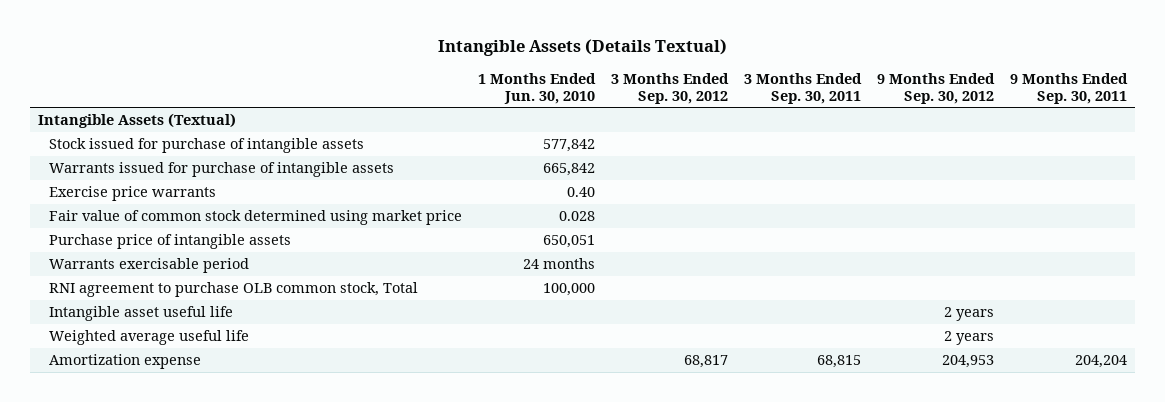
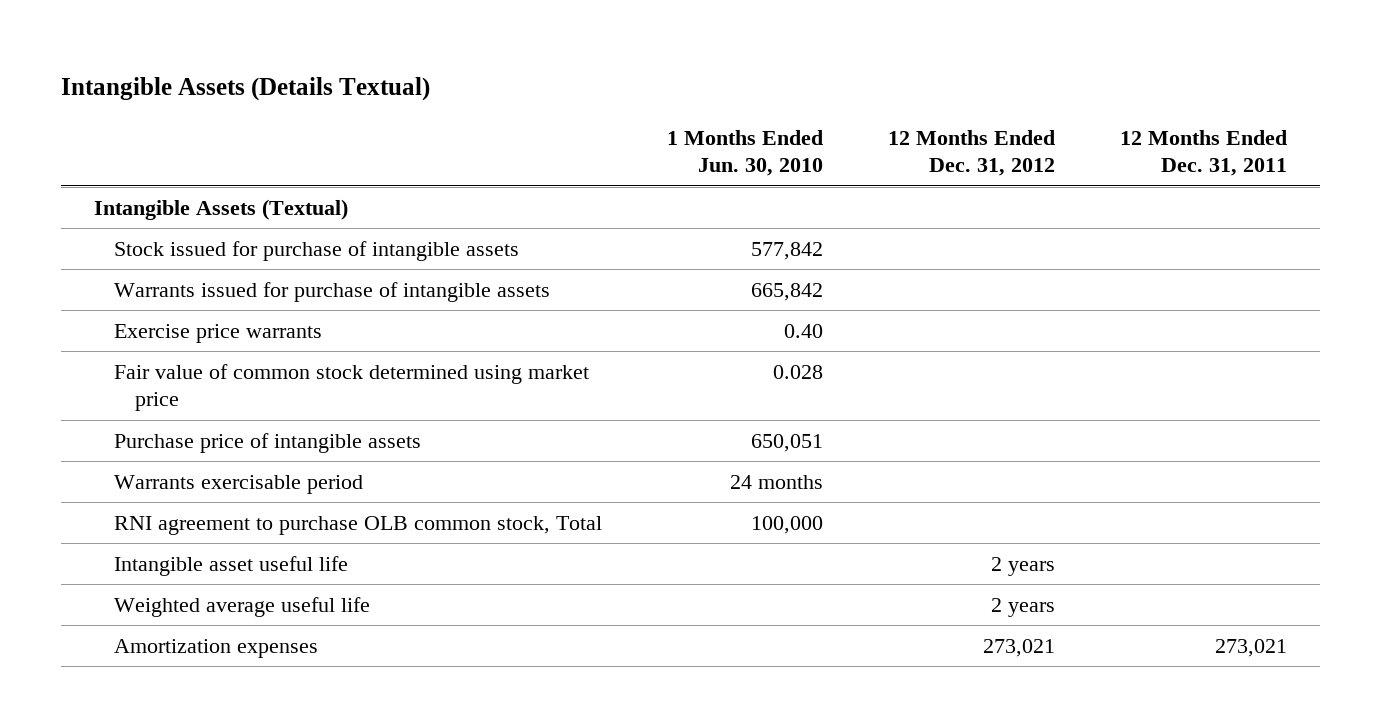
[611,72,730,104] 3 Months Ended Sep. 30, 2012 -> none
[744,72,863,104] 3 Months Ended Sep. 30, 2011 -> none
[877,72,996,104] 9 Months Ended Sep. 30, 2012 -> none
[1010,72,1129,104] 9 Months Ended Sep. 30, 2011 -> none
none -> [888,129,1056,177] 12 Months Ended Dec. 31, 2012
none -> [1120,129,1288,177] 12 Months Ended Dec. 31, 2011
[49,353,202,369] Amortization expense -> [114,638,319,658] Amortization expenses

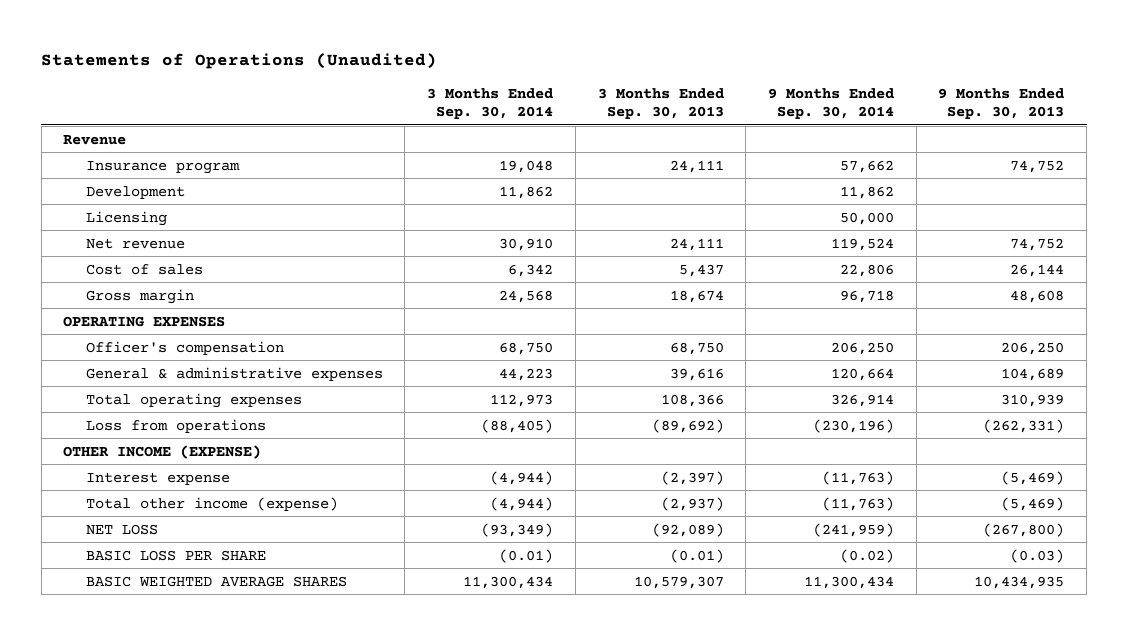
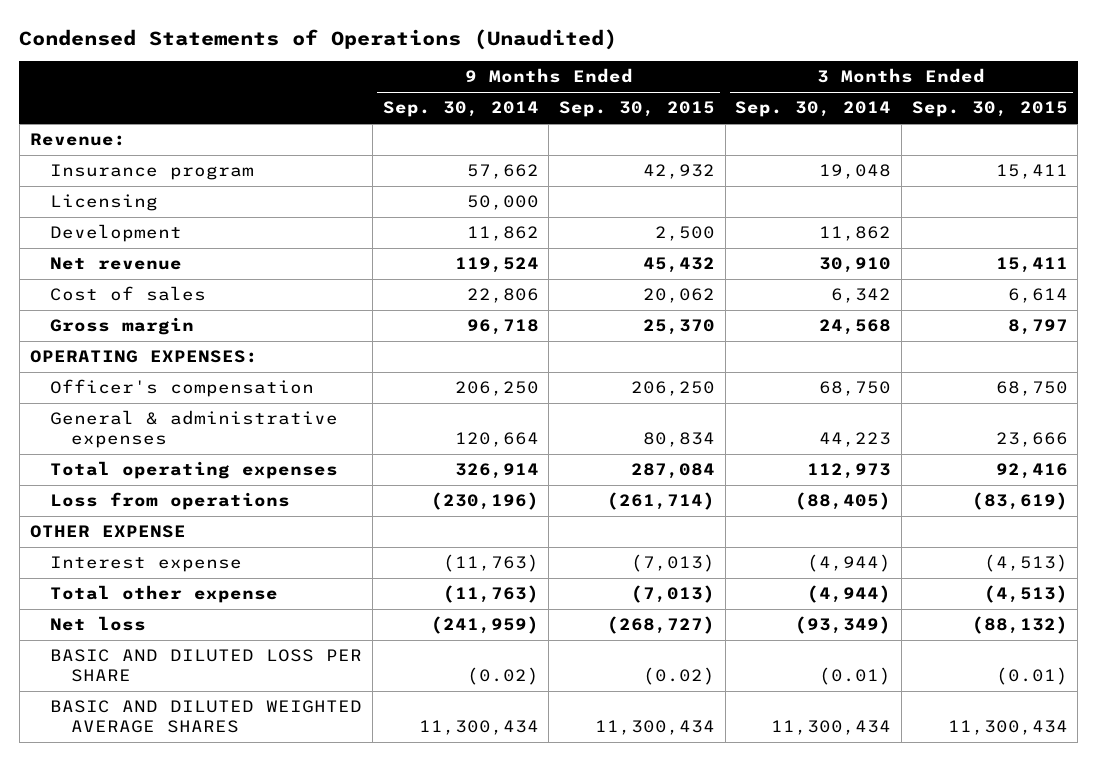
[41,52,438,69] Statements of Operations (Unaudited) -> [19,28,618,50] Condensed Statements of Operations (Unaudited)
[597,87,724,120] 3 Months Ended Sep. 30, 2013 -> none
[938,87,1065,120] 9 Months Ended Sep. 30, 2013 -> none
none -> [558,101,715,118] Sep. 30, 2015
none -> [911,101,1068,118] Sep. 30, 2015
[63,134,127,145] Revenue -> [29,133,126,147] Revenue:
[85,185,185,199] Development -> [50,224,183,243] Development
[63,315,226,327] OPERATING EXPENSES -> [29,350,258,364] OPERATING EXPENSES:
[63,444,262,459] OTHER INCOME (EXPENSE) -> [29,525,186,539] OTHER EXPENSE
[85,496,338,511] Total other income (expense) -> [50,585,279,604] Total other expense
[85,523,158,535] NET LOSS -> [50,616,147,632] Net loss
[85,549,266,561] BASIC LOSS PER SHARE -> [50,649,363,683] BASIC AND DILUTED LOSS PER SHARE
[85,575,347,587] BASIC WEIGHTED AVERAGE SHARES -> [50,700,363,734] BASIC AND DILUTED WEIGHTED AVERAGE SHARES

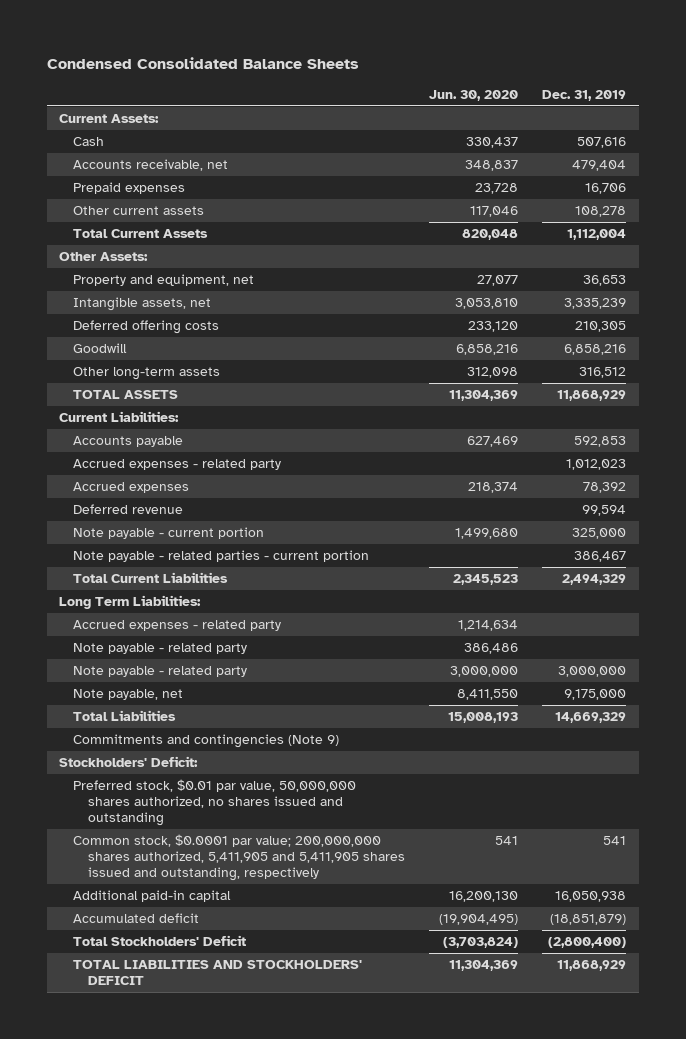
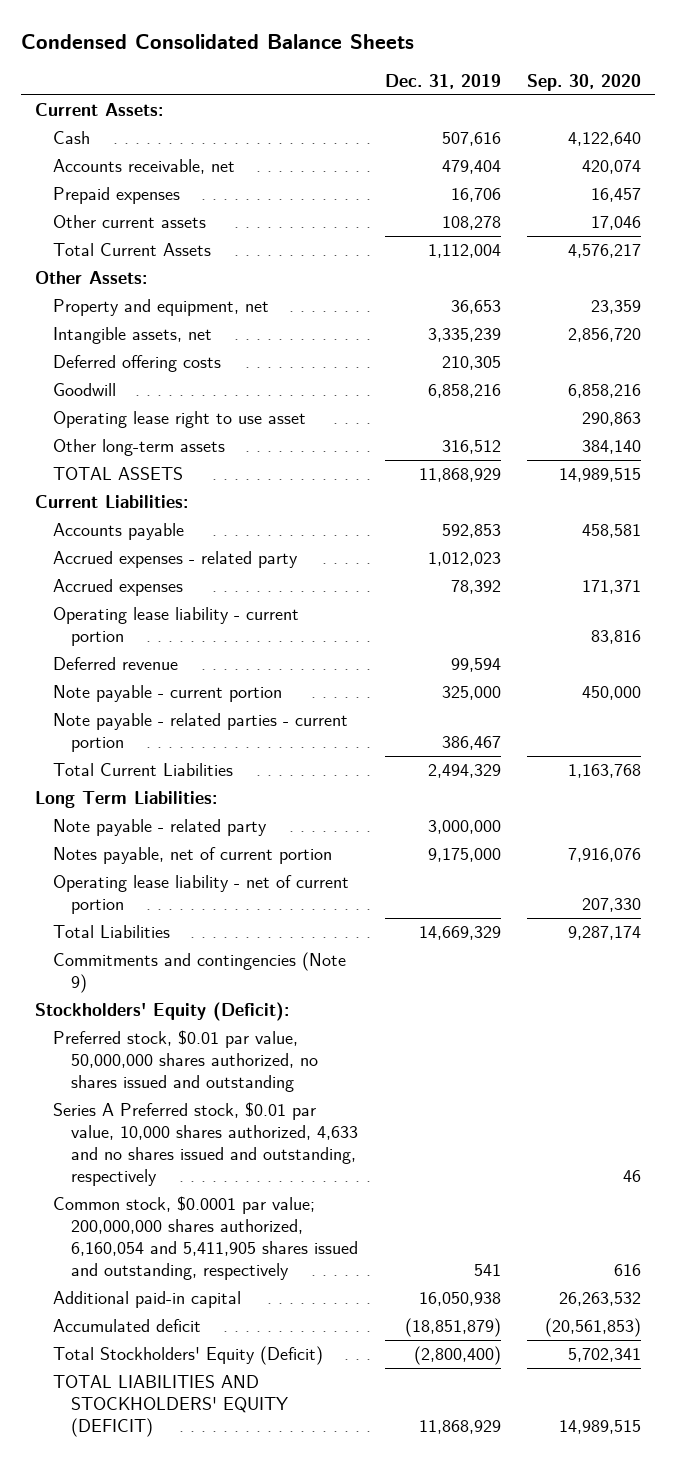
[428,89,518,101] Jun. 30, 2020 -> none
none -> [527,73,642,91] Sep. 30, 2020
none -> [52,411,306,429] Operating lease right to use asset
none -> [52,607,299,647] Operating lease liability - current portion
[73,620,282,632] Accrued expenses - related party -> none
[73,643,248,655] Note payable - related party -> none
[73,689,184,701] Note payable, net -> [52,847,332,865] Notes payable, net of current portion
none -> [52,875,349,915] Operating lease liability - net of current portion
[59,756,199,768] Stockholders' Deficit: -> [34,1002,289,1022] Stockholders' Equity (Deficit):
none -> [52,1102,358,1186] Series A Preferred stock, $0.01 par value, 10,000 shares authorized, 4,633 and no shares issued and outstanding, respectively
[73,834,405,882] Common stock, $0.0001 par value; 200,000,000 shares authorized, 5,411,905 and 5,411,905 shares issued and outstanding, respectively -> [52,1196,358,1280] Common stock, $0.0001 par value; 200,000,000 shares authorized, 6,160,054 and 5,411,905 shares issued and outstanding, respectively
[73,935,247,947] Total Stockholders' Deficit -> [52,1346,323,1366] Total Stockholders' Equity (Deficit)
[73,960,363,986] TOTAL LIABILITIES AND STOCKHOLDERS' DEFICIT -> [52,1375,288,1438] TOTAL LIABILITIES AND STOCKHOLDERS' EQUITY (DEFICIT)

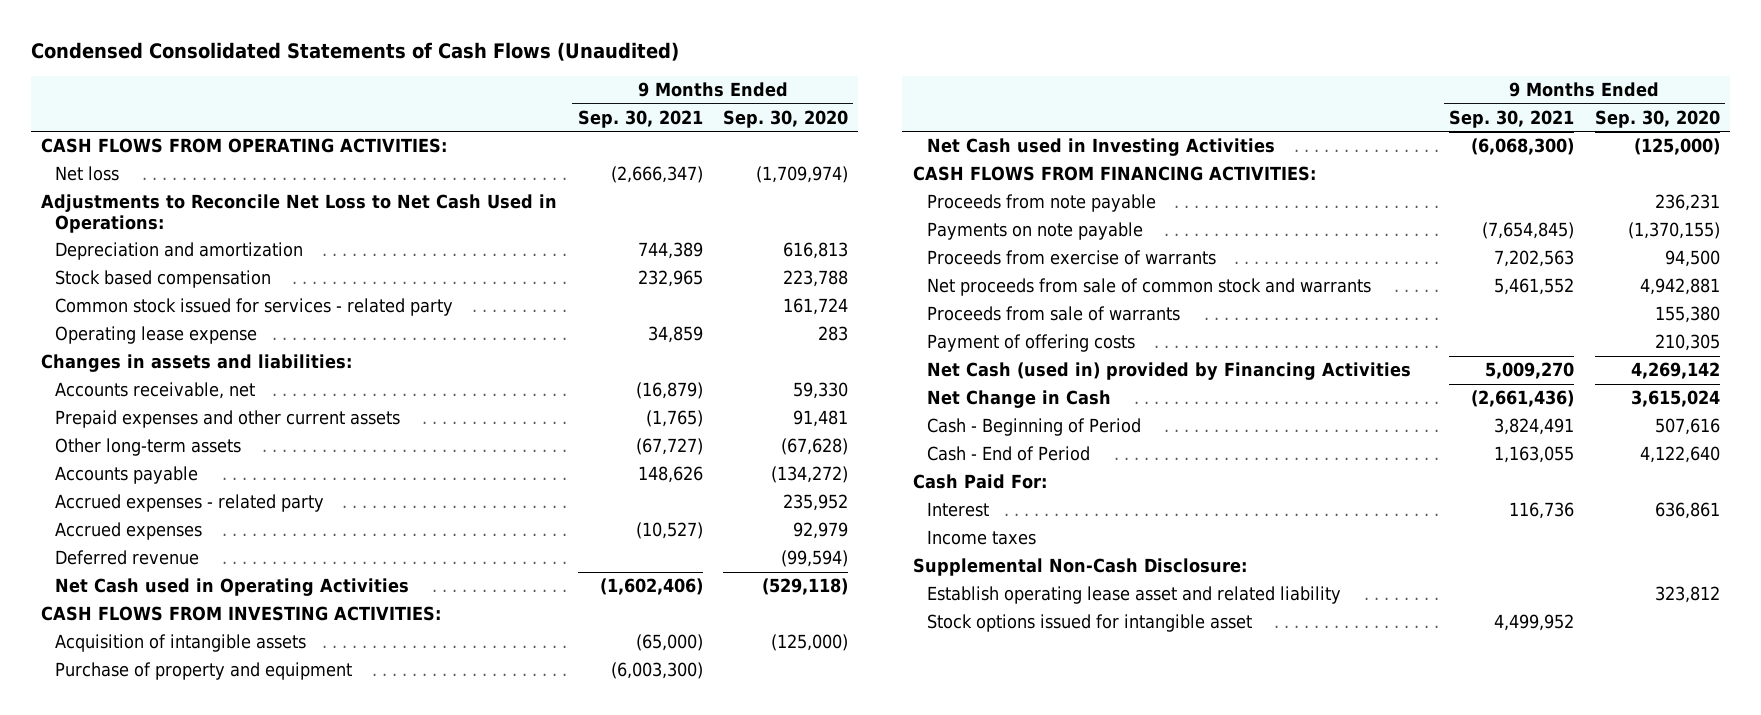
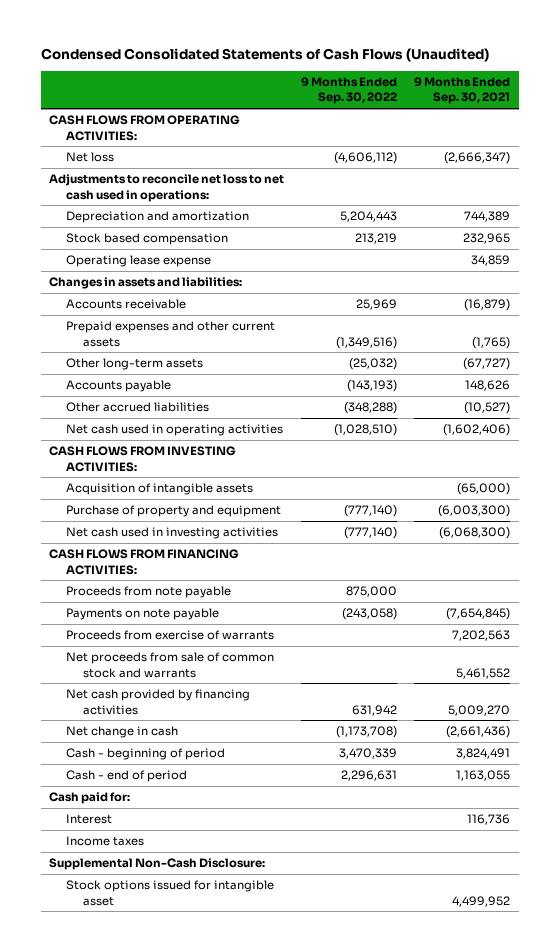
[723,109,849,128] Sep. 30, 2020 -> none
none -> [301,77,398,105] 9 Months Ended Sep. 30, 2022
[41,194,558,233] Adjustments to Reconcile Net Loss to Net Cash Used in Operations: -> [49,174,285,202] Adjustments to reconcile net loss to net cash used in operations:
[55,298,454,317] Common stock issued for services - related party -> none
[55,382,256,400] Accounts receivable, net -> [65,299,186,310] Accounts receivable
[55,494,325,513] Accrued expenses - related party -> none
[55,550,200,566] Deferred revenue -> none
[55,522,203,541] Accrued expenses -> [65,402,209,413] Other accrued liabilities
[55,578,410,597] Net Cash used in Operating Activities -> [65,424,283,437] Net cash used in operating activities
[926,138,1275,157] Net Cash used in Investing Activities -> [65,527,278,540] Net cash used in investing activities
[926,306,1180,322] Proceeds from sale of warrants -> none
[926,334,1135,353] Payment of offering costs -> none
[926,362,1411,381] Net Cash (used in) provided by Financing Activities -> [65,689,250,715] Net cash provided by financing activities
[926,390,1111,409] Net Change in Cash -> [65,726,178,739] Net change in cash
[926,418,1141,437] Cash - Beginning of Period -> [65,748,225,761] Cash - beginning of period
[926,446,1090,462] Cash - End of Period -> [65,770,187,783] Cash - end of period
[912,474,1047,490] Cash Paid For: -> [49,792,131,805] Cash paid for:
[926,586,1341,605] Establish operating lease asset and related liability -> none

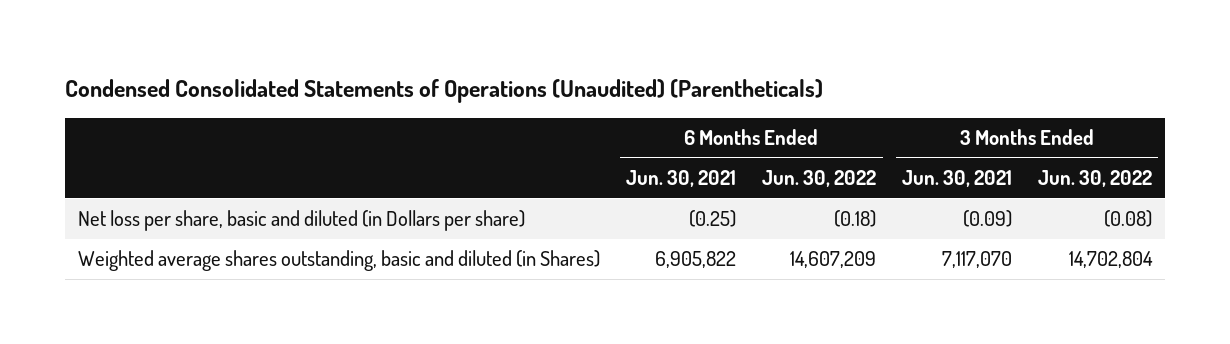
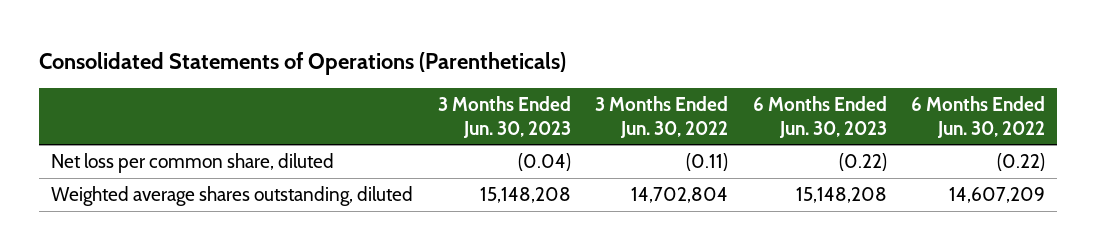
[65,79,824,104] Condensed Consolidated Statements of Operations (Unaudited) (Parentheticals) -> [39,51,567,75] Consolidated Statements of Operations (Parentheticals)
[626,170,737,188] Jun. 30, 2021 -> none
[902,170,1013,188] Jun. 30, 2021 -> none
none -> [437,95,571,138] 3 Months Ended Jun. 30, 2023
none -> [752,95,887,138] 6 Months Ended Jun. 30, 2023
[78,210,526,232] Net loss per share, basic and diluted (in Dollars per share) -> [51,153,335,174] Net loss per common share, diluted
[834,210,877,228] (0.18) -> [996,153,1045,172] (0.22)
[1103,210,1152,228] (0.08) -> [686,153,729,172] (0.11)
[78,250,601,272] Weighted average shares outstanding, basic and diluted (in Shares) -> [51,186,414,207] Weighted average shares outstanding, diluted

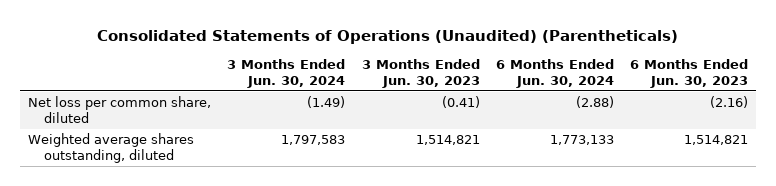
[39,51,567,75] Consolidated Statements of Operations (Parentheticals) -> [97,29,679,44] Consolidated Statements of Operations (Unaudited) (Parentheticals)
[595,95,729,138] 3 Months Ended Jun. 30, 2022 -> none
[910,95,1045,138] 6 Months Ended Jun. 30, 2022 -> none
none -> [227,58,346,89] 3 Months Ended Jun. 30, 2024
none -> [495,58,614,89] 6 Months Ended Jun. 30, 2024
[517,153,571,172] (0.04) -> [441,96,480,109] (0.41)
[838,153,887,172] (0.22) -> [709,96,748,109] (2.16)
[479,187,571,204] 15,148,208 -> [415,135,480,146] 1,514,821
[795,187,887,204] 15,148,208 -> [683,135,748,146] 1,514,821

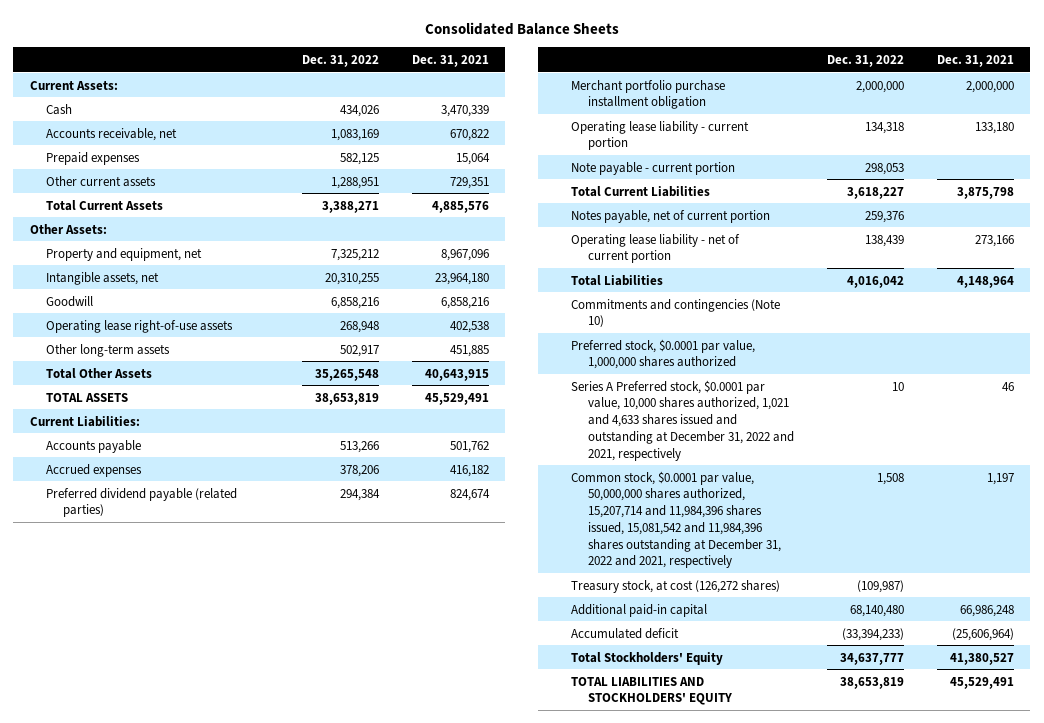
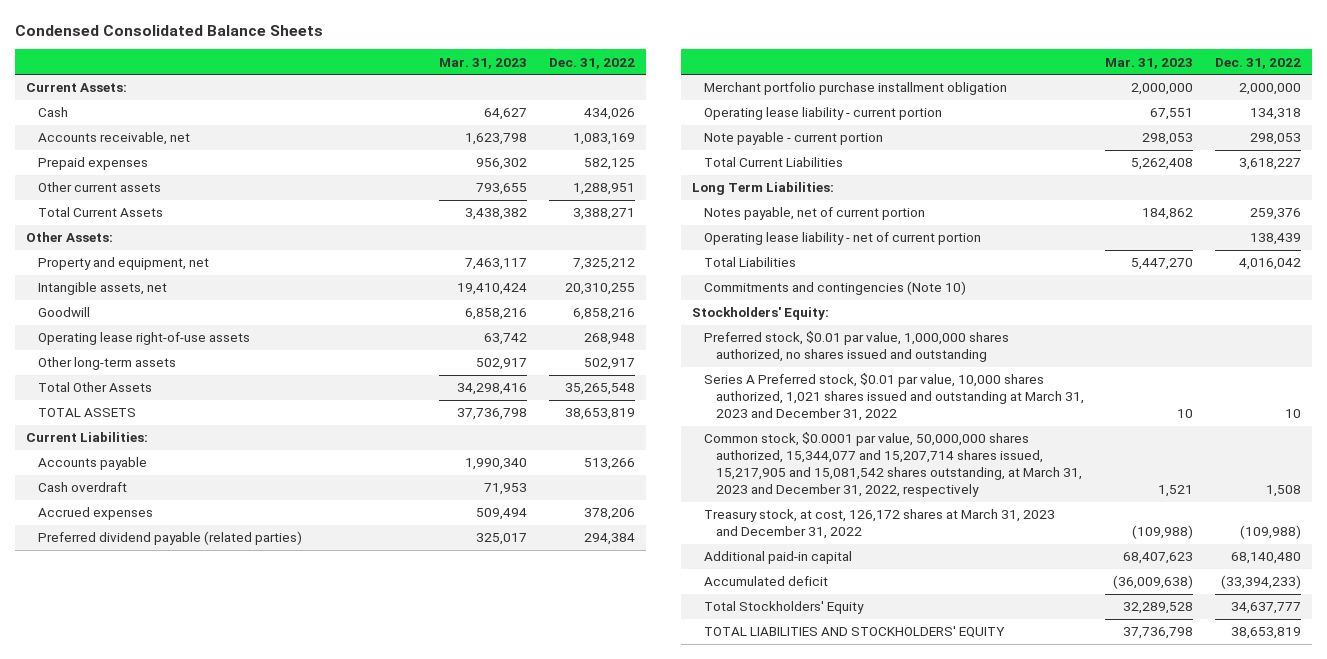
[424,21,619,35] Consolidated Balance Sheets -> [14,24,323,36] Condensed Consolidated Balance Sheets
[411,54,489,67] Dec. 31, 2021 -> none
none -> [439,57,528,69] Mar. 31, 2023
none -> [37,482,127,493] Cash overdraft
none -> [691,182,834,196] Long Term Liabilities:
none -> [691,307,829,321] Stockholders' Equity:
[571,338,756,370] Preferred stock, $0.0001 par value, 1,000,000 shares authorized -> [703,331,1009,363] Preferred stock, $0.01 par value, 1,000,000 shares authorized, no shares issued and outstanding
[571,379,794,461] Series A Preferred stock, $0.0001 par value, 10,000 shares authorized, 1,021 and 4,633 shares issued and outstanding at December 31, 2022 and 2021, respectively -> [703,373,1084,422] Series A Preferred stock, $0.01 par value, 10,000 shares authorized, 1,021 shares issued and outstanding at March 31, 2023 and December 31, 2022
[571,470,781,569] Common stock, $0.0001 par value, 50,000,000 shares authorized, 15,207,714 and 11,984,396 shares issued, 15,081,542 and 11,984,396 shares outstanding at December 31, 2022 and 2021, respectively -> [703,432,1082,498] Common stock, $0.0001 par value, 50,000,000 shares authorized, 15,344,077 and 15,207,714 shares issued, 15,217,905 and 15,081,542 shares outstanding, at March 31, 2023 and December 31, 2022, respectively
[571,579,781,593] Treasury stock, at cost (126,272 shares) -> [703,509,1055,540] Treasury stock, at cost, 126,172 shares at March 31, 2023 and December 31, 2022
[856,579,904,593] (109,987) -> [1240,525,1302,540] (109,988)

